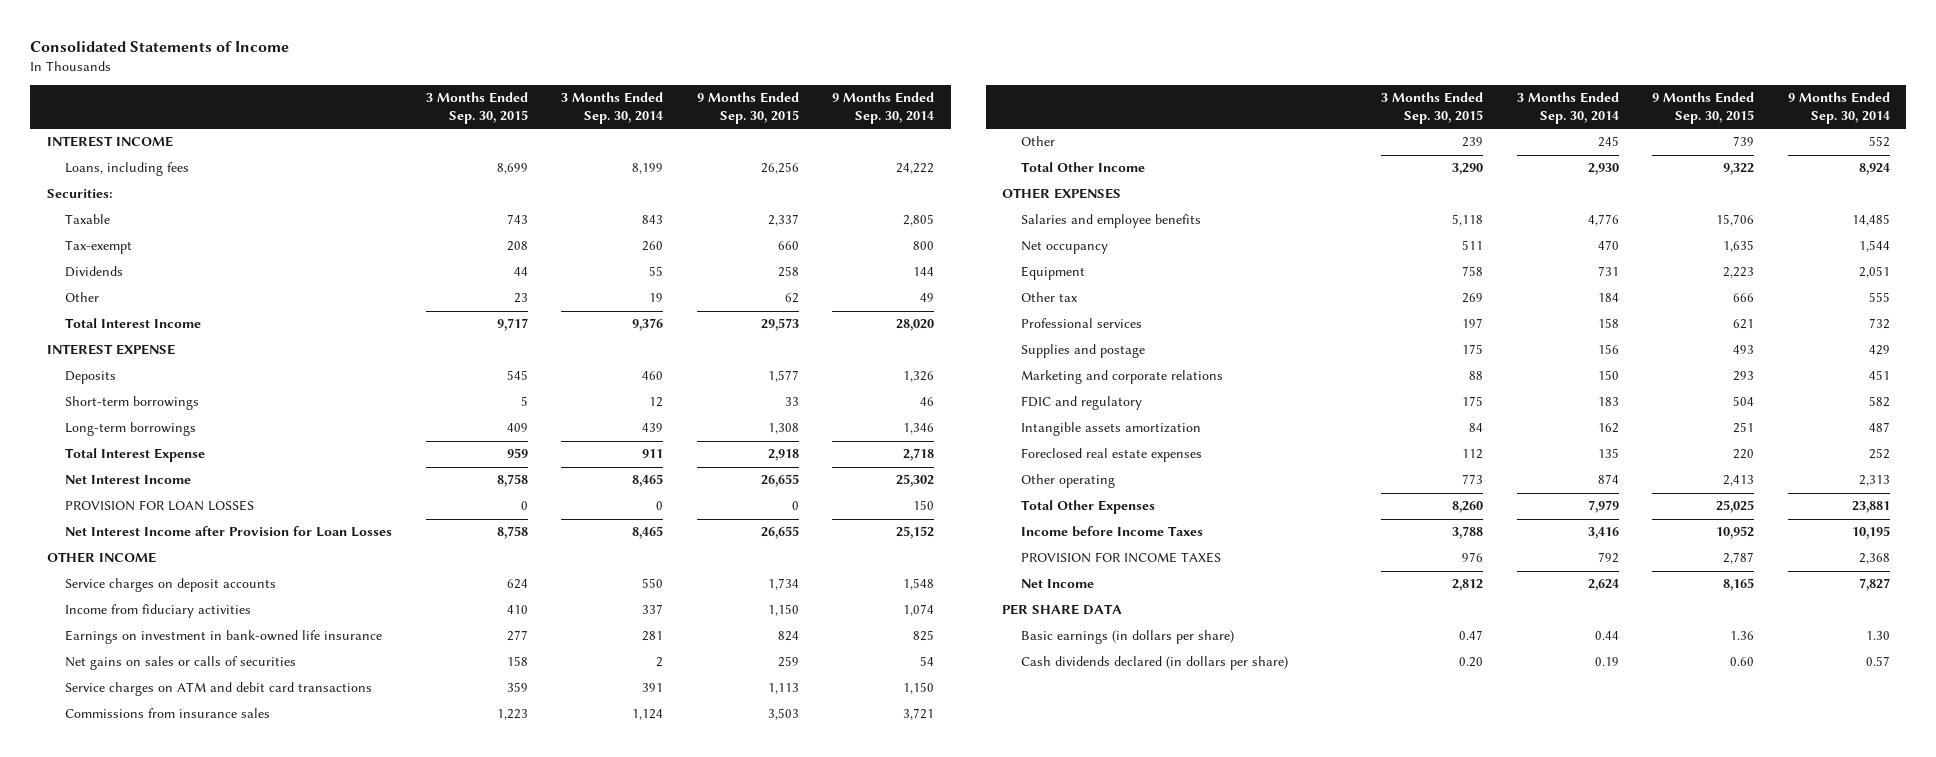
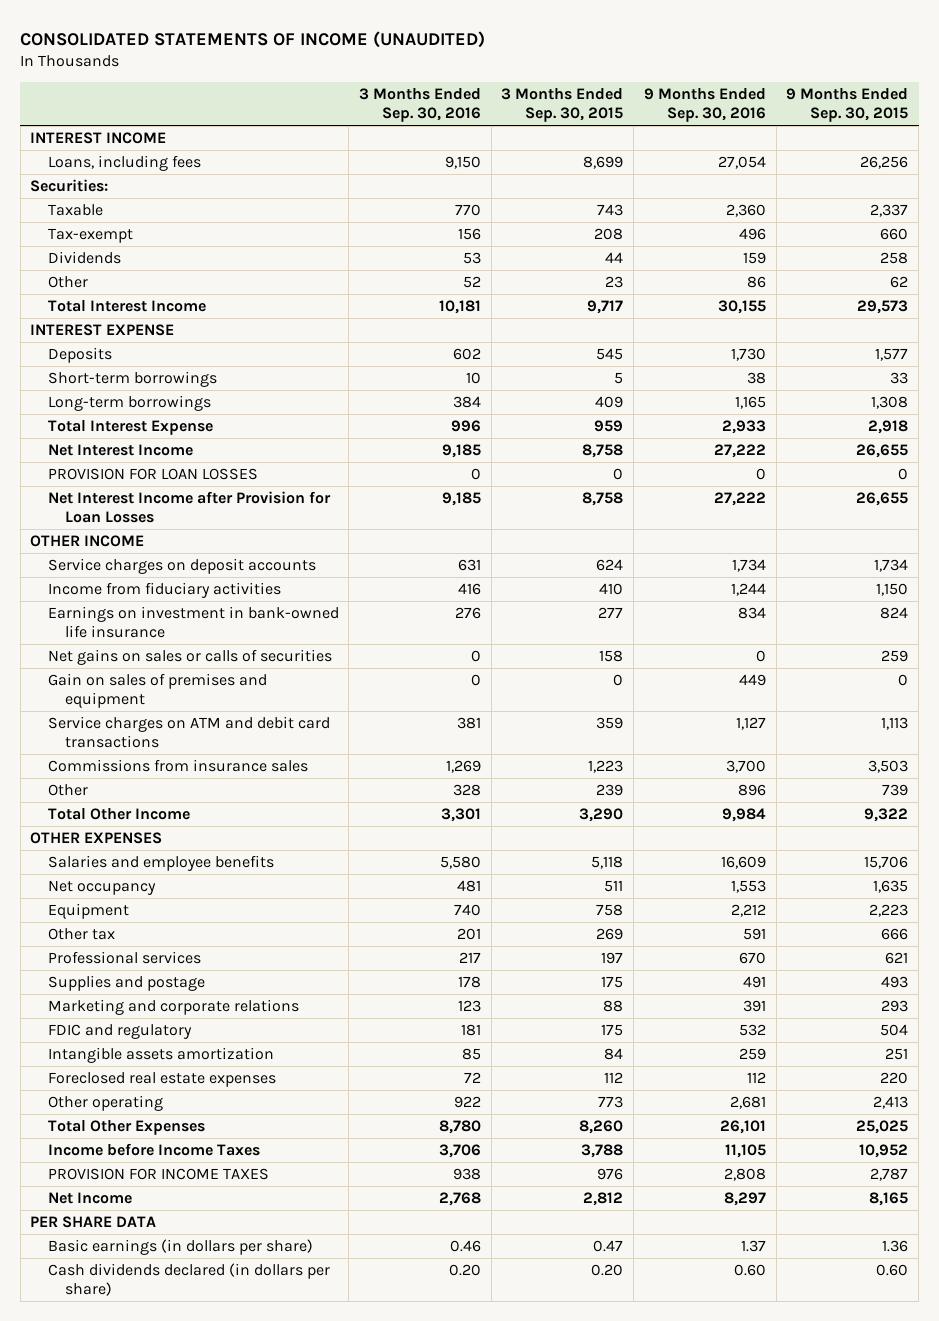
[30,40,290,52] Consolidated Statements of Income -> [20,30,486,48] CONSOLIDATED STATEMENTS OF INCOME (UNAUDITED)
[561,92,664,124] 3 Months Ended Sep. 30, 2014 -> none
[832,92,935,124] 9 Months Ended Sep. 30, 2014 -> none
none -> [358,88,481,123] 3 Months Ended Sep. 30, 2016
none -> [643,88,766,123] 9 Months Ended Sep. 30, 2016
none -> [47,673,267,709] Gain on sales of premises and equipment

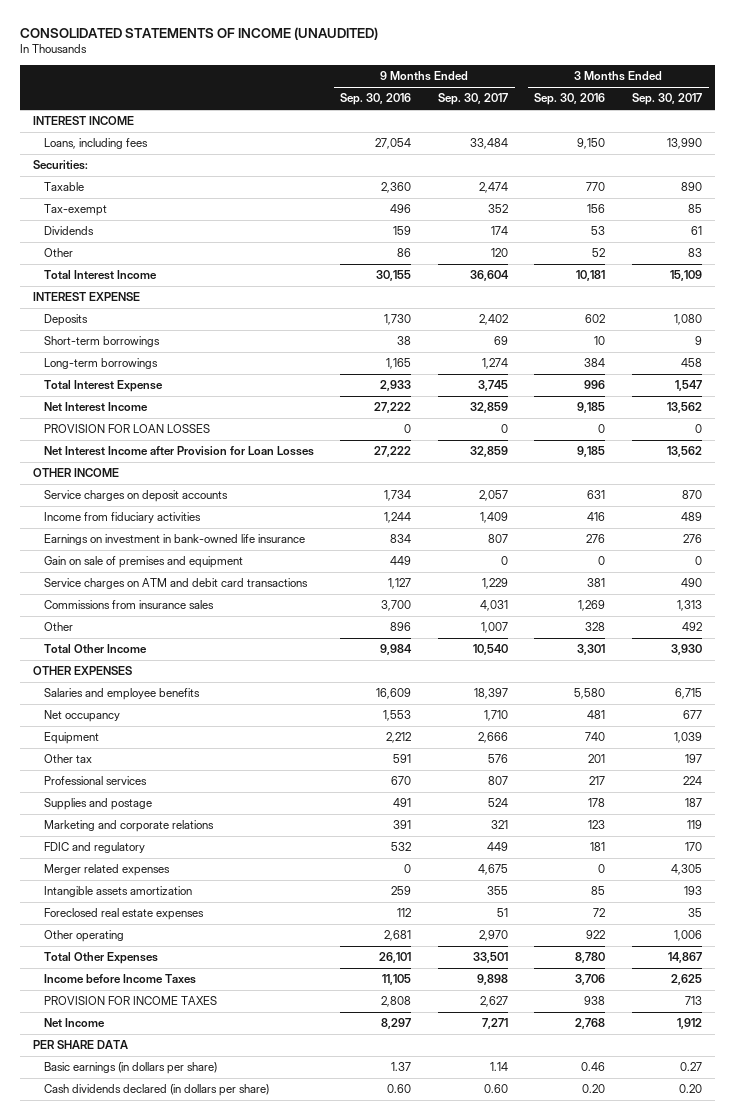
[501,88,624,123] 3 Months Ended Sep. 30, 2015 -> none
[786,88,909,123] 9 Months Ended Sep. 30, 2015 -> none
none -> [437,93,508,106] Sep. 30, 2017
none -> [632,93,703,106] Sep. 30, 2017
[47,649,332,666] Net gains on sales or calls of securities -> none
[47,673,267,709] Gain on sales of premises and equipment -> [43,556,243,569] Gain on sale of premises and equipment
none -> [43,864,170,877] Merger related expenses

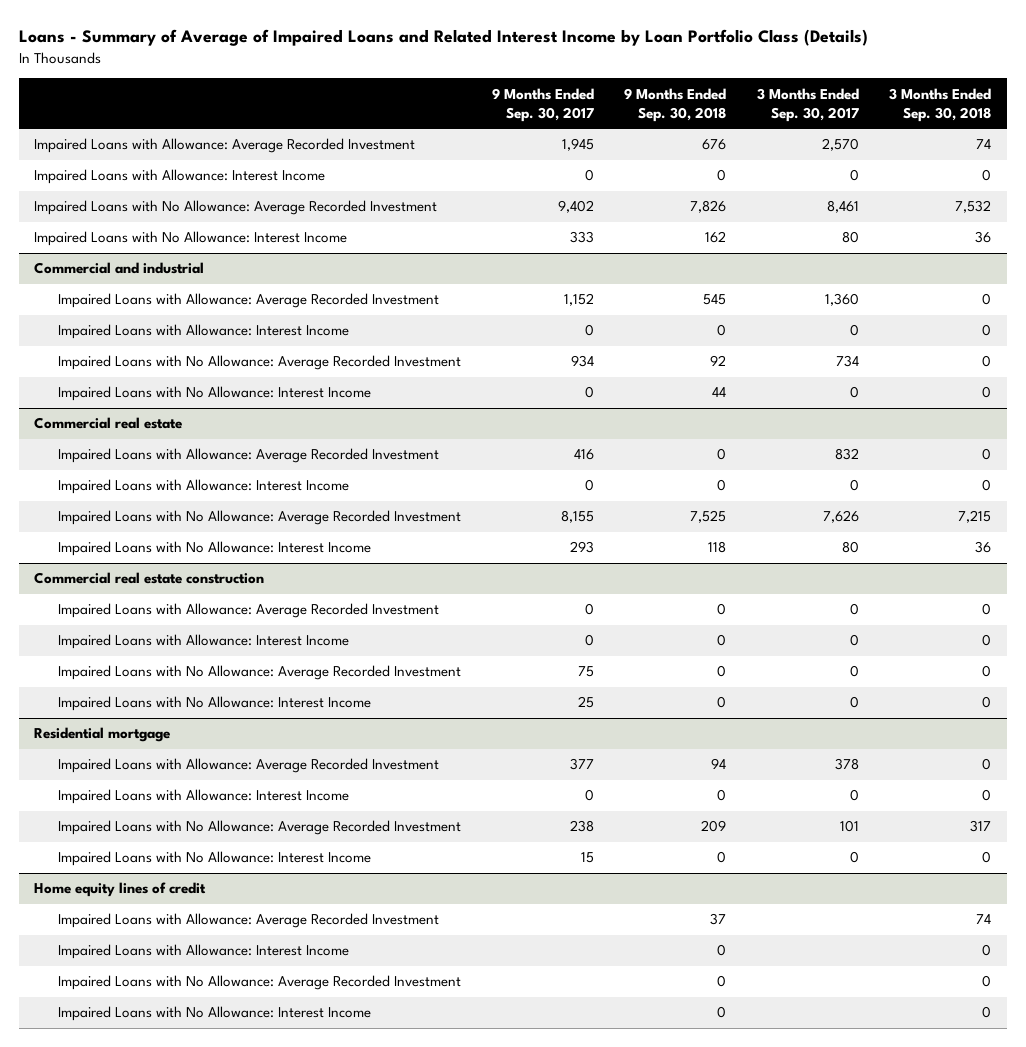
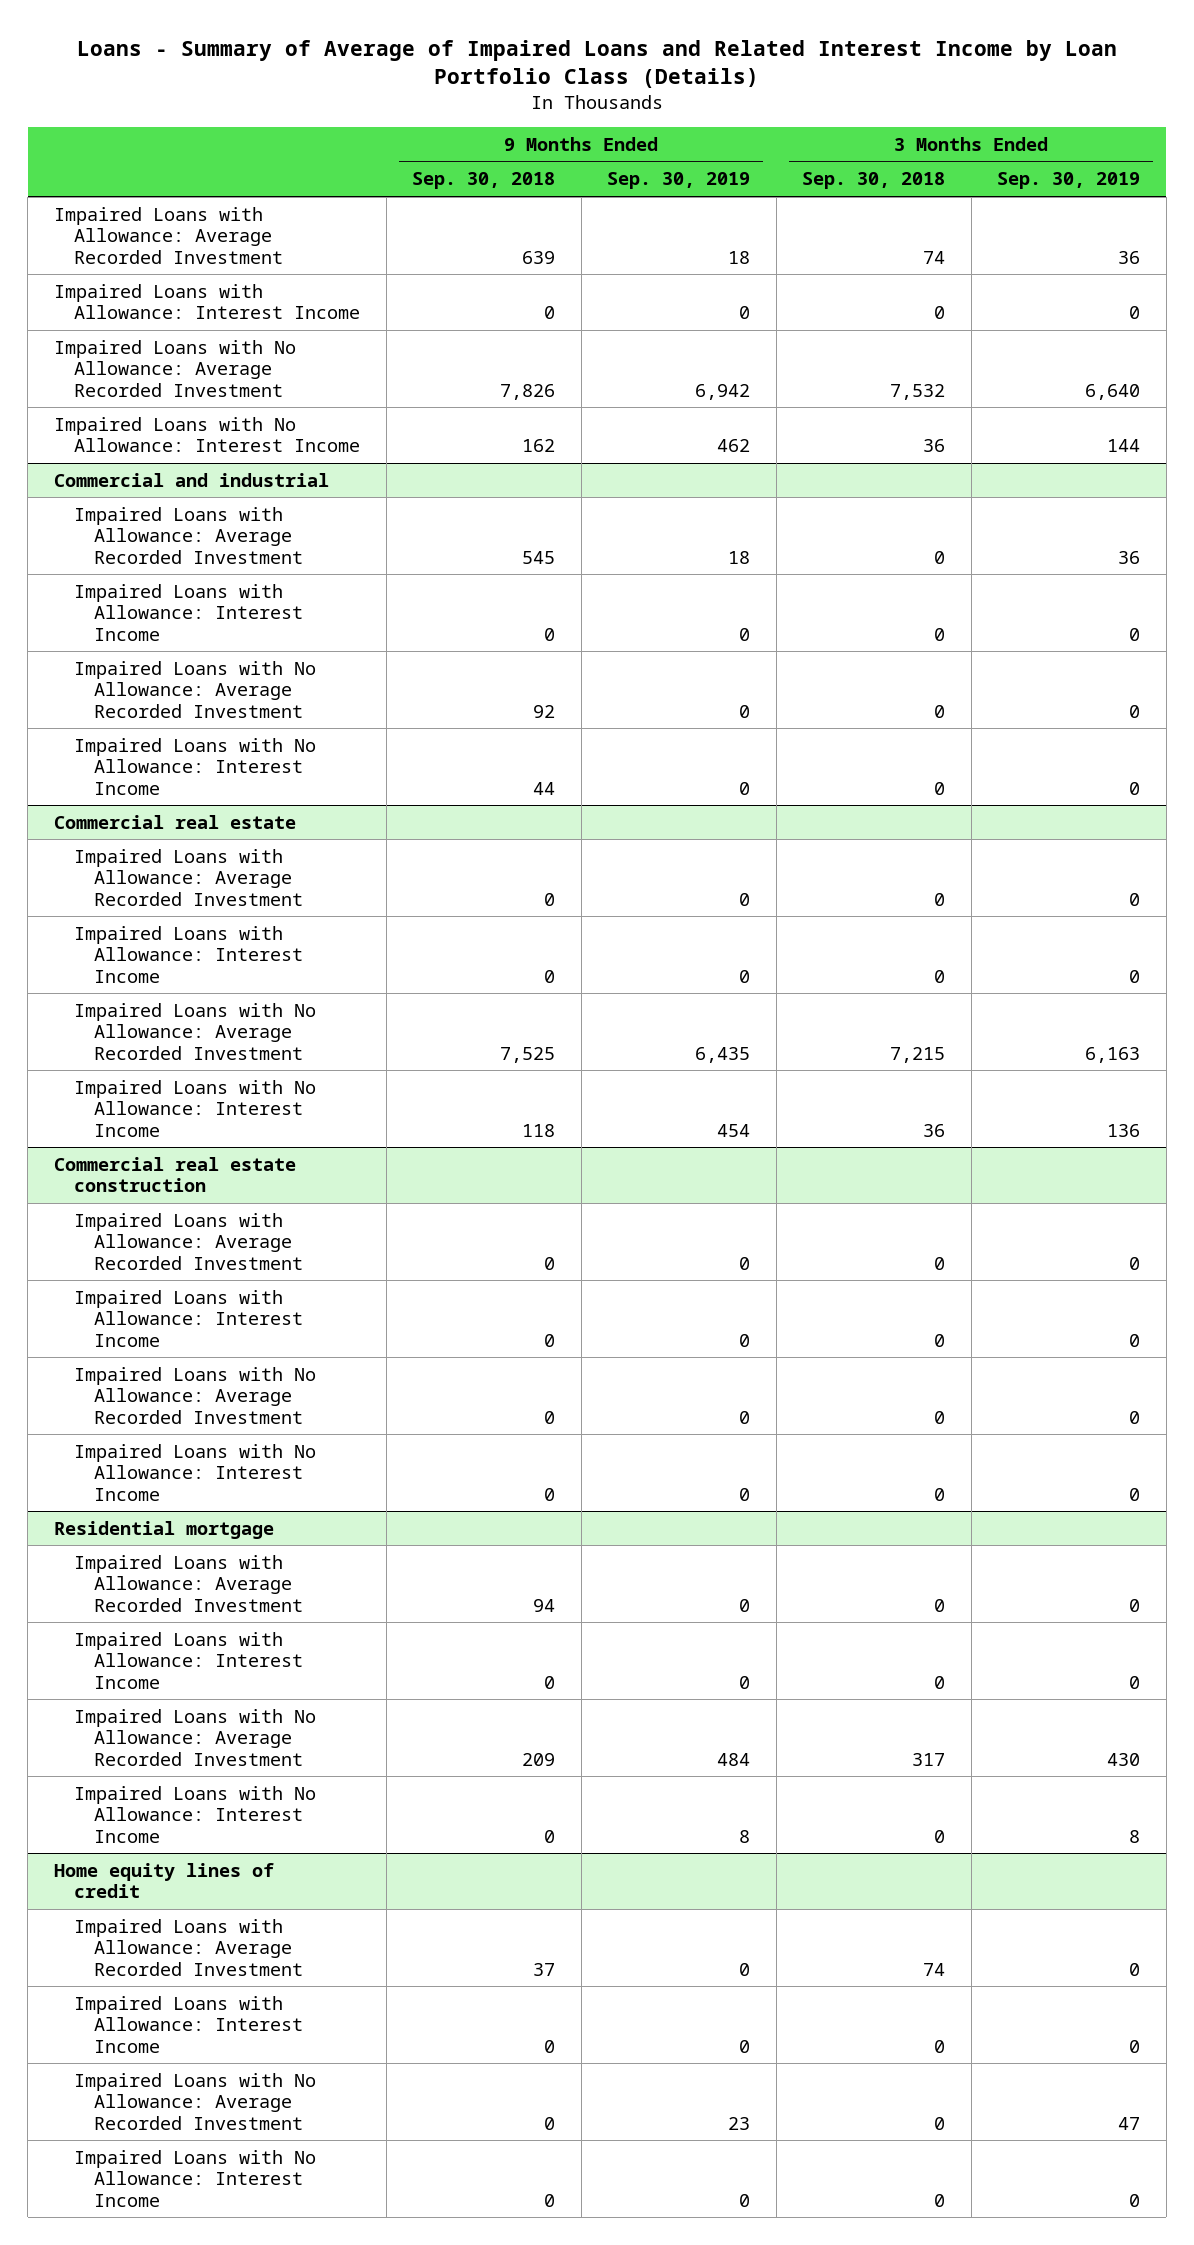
[491,87,594,122] 9 Months Ended Sep. 30, 2017 -> none
[756,87,859,122] 3 Months Ended Sep. 30, 2017 -> none
none -> [607,172,751,190] Sep. 30, 2019
none -> [997,172,1141,190] Sep. 30, 2019
[702,139,727,151] 676 -> [522,250,556,264] 639

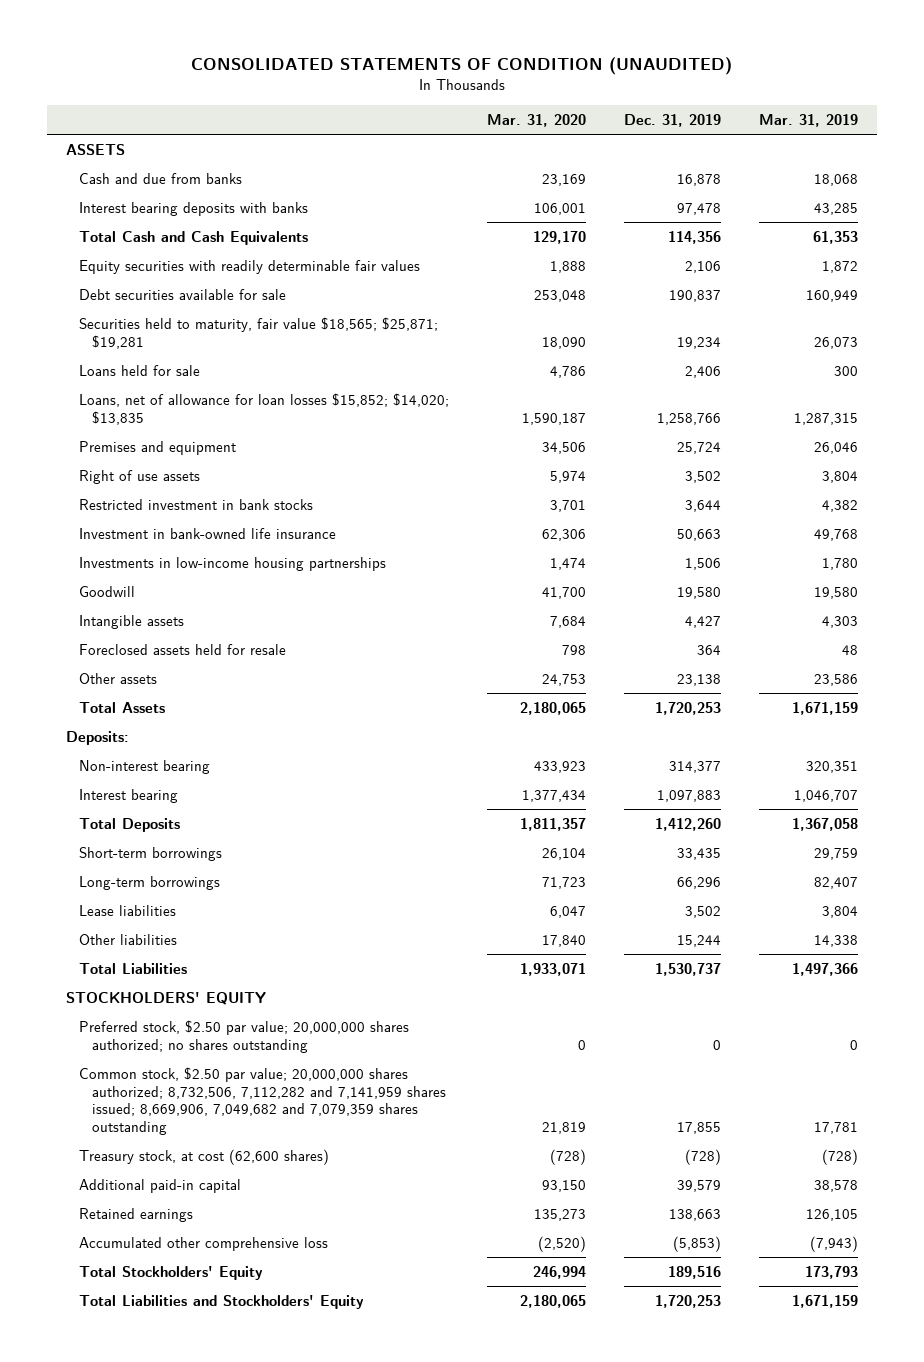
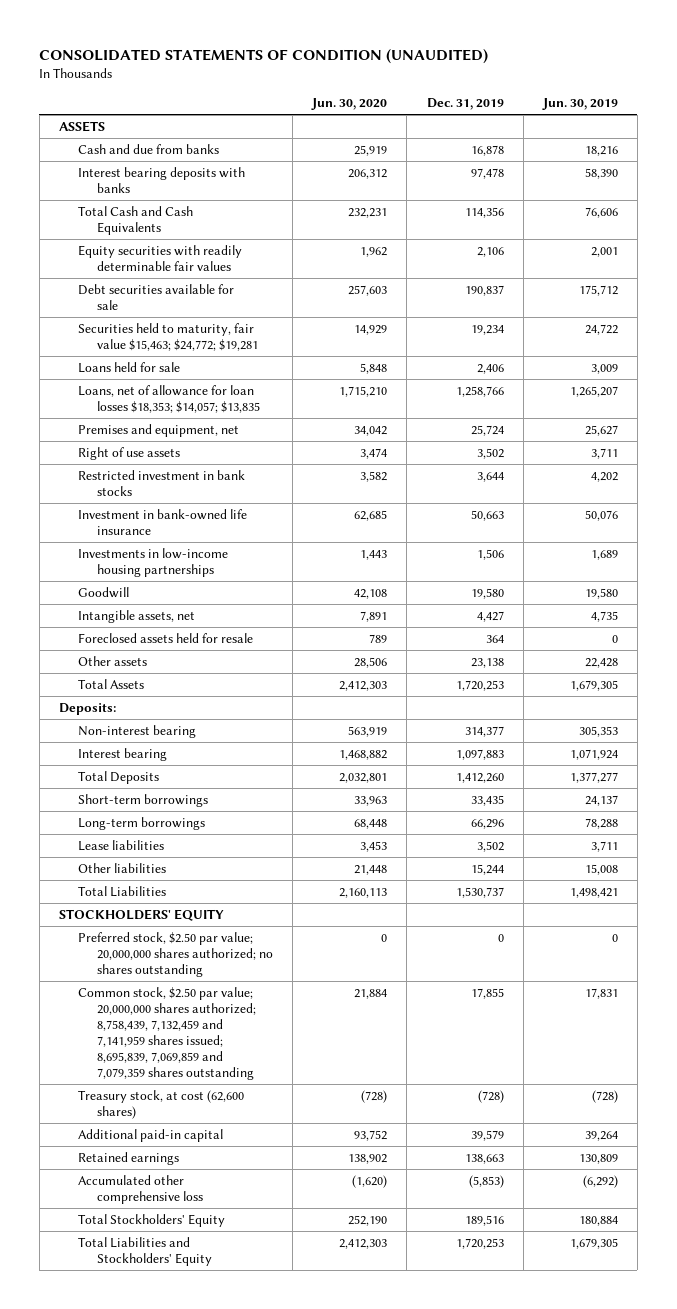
[487,113,587,127] Mar. 31, 2020 -> none
[759,113,859,127] Mar. 31, 2019 -> none
none -> [311,98,388,111] Jun. 30, 2020
none -> [541,98,618,111] Jun. 30, 2019
[78,316,438,349] Securities held to maturity, fair value $18,565; $25,871; $19,281 -> [78,322,259,351] Securities held to maturity, fair value $15,463; $24,772; $19,281
[78,392,449,425] Loans, net of allowance for loan losses $15,852; $14,020; $13,835 -> [78,384,261,413] Loans, net of allowance for loan losses $18,353; $14,057; $13,835
[78,440,236,455] Premises and equipment -> [78,423,240,437] Premises and equipment, net
[78,614,184,629] Intangible assets -> [78,609,196,623] Intangible assets, net
[78,1066,446,1135] Common stock, $2.50 par value; 20,000,000 shares authorized; 8,732,506, 7,112,282 and 7,141,959 shares issued; 8,669,906, 7,049,682 and 7,079,359 shares outstanding -> [78,986,257,1081] Common stock, $2.50 par value; 20,000,000 shares authorized; 8,758,439, 7,132,459 and 7,141,959 shares issued; 8,695,839, 7,069,859 and 7,079,359 shares outstanding

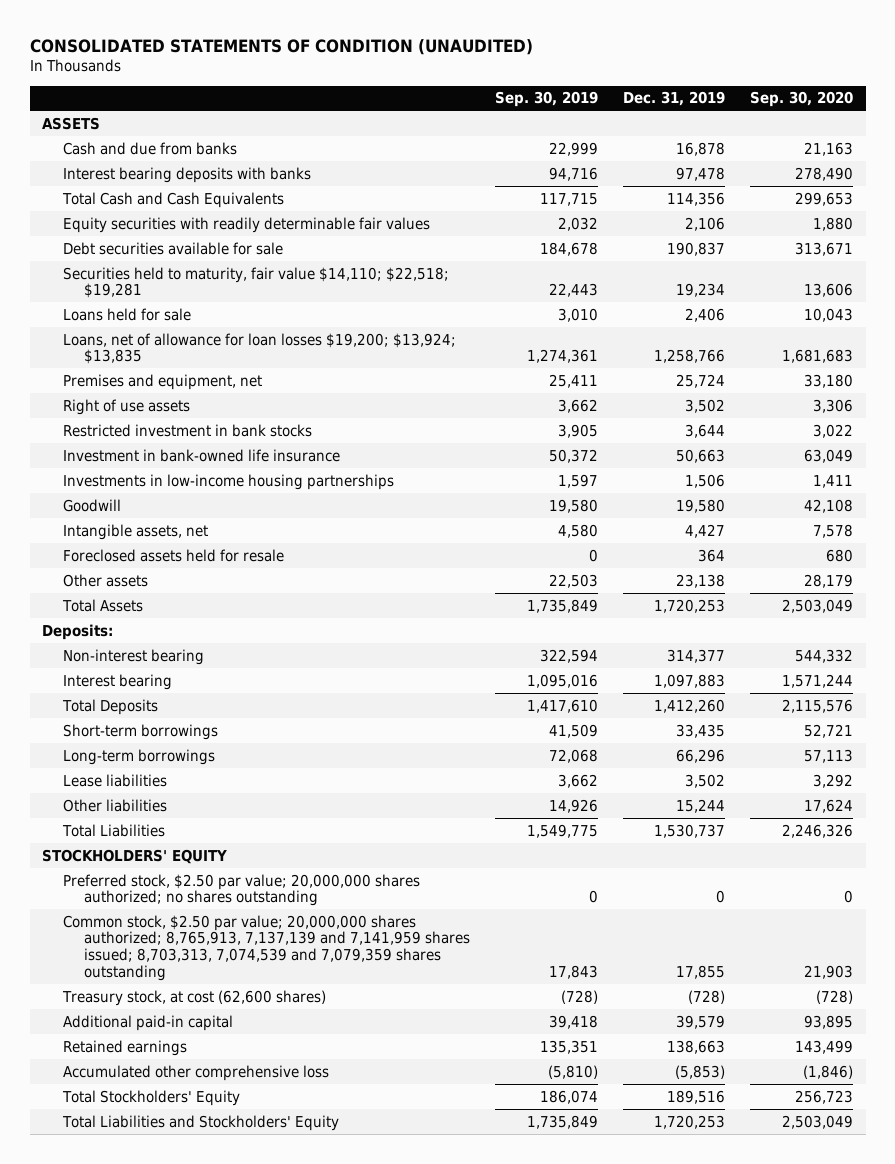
[311,98,388,111] Jun. 30, 2020 -> none
[541,98,618,111] Jun. 30, 2019 -> none
none -> [495,91,599,108] Sep. 30, 2019
none -> [750,91,854,108] Sep. 30, 2020
[78,322,259,351] Securities held to maturity, fair value $15,463; $24,772; $19,281 -> [63,266,450,299] Securities held to maturity, fair value $14,110; $22,518; $19,281
[78,384,261,413] Loans, net of allowance for loan losses $18,353; $14,057; $13,835 -> [63,332,457,365] Loans, net of allowance for loan losses $19,200; $13,924; $13,835
[78,986,257,1081] Common stock, $2.50 par value; 20,000,000 shares authorized; 8,758,439, 7,132,459 and 7,141,959 shares issued; 8,695,839, 7,069,859 and 7,079,359 shares outstanding -> [63,914,471,982] Common stock, $2.50 par value; 20,000,000 shares authorized; 8,765,913, 7,137,139 and 7,141,959 shares issued; 8,703,313, 7,074,539 and 7,079,359 shares outstanding

